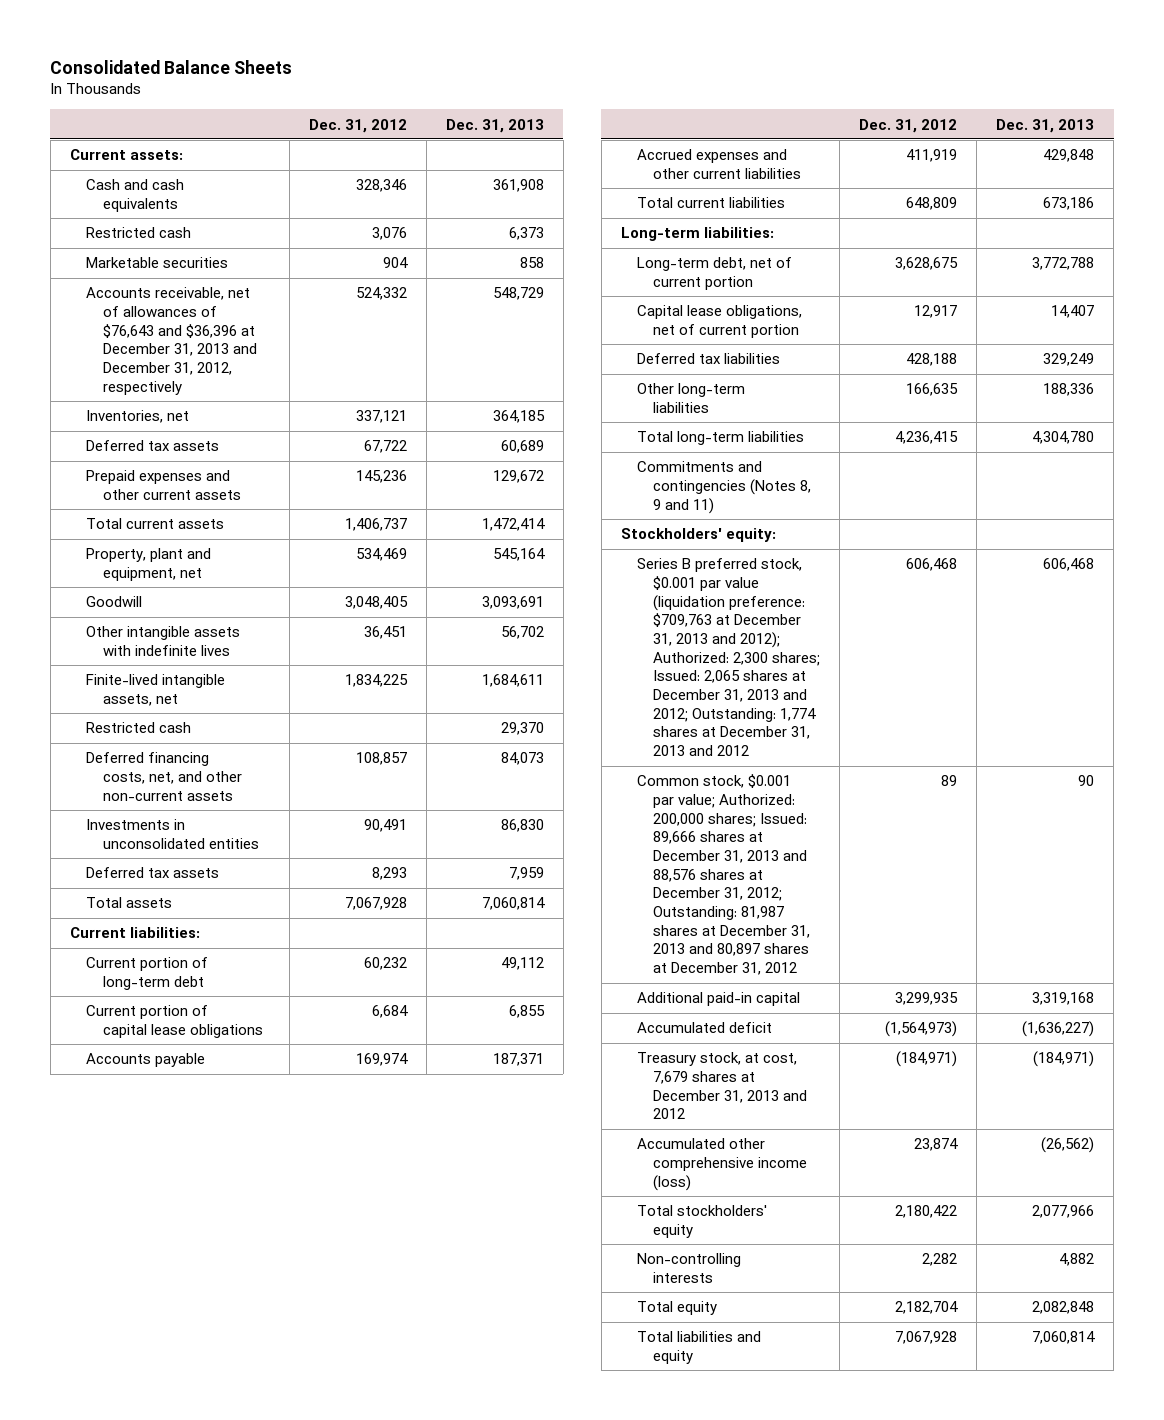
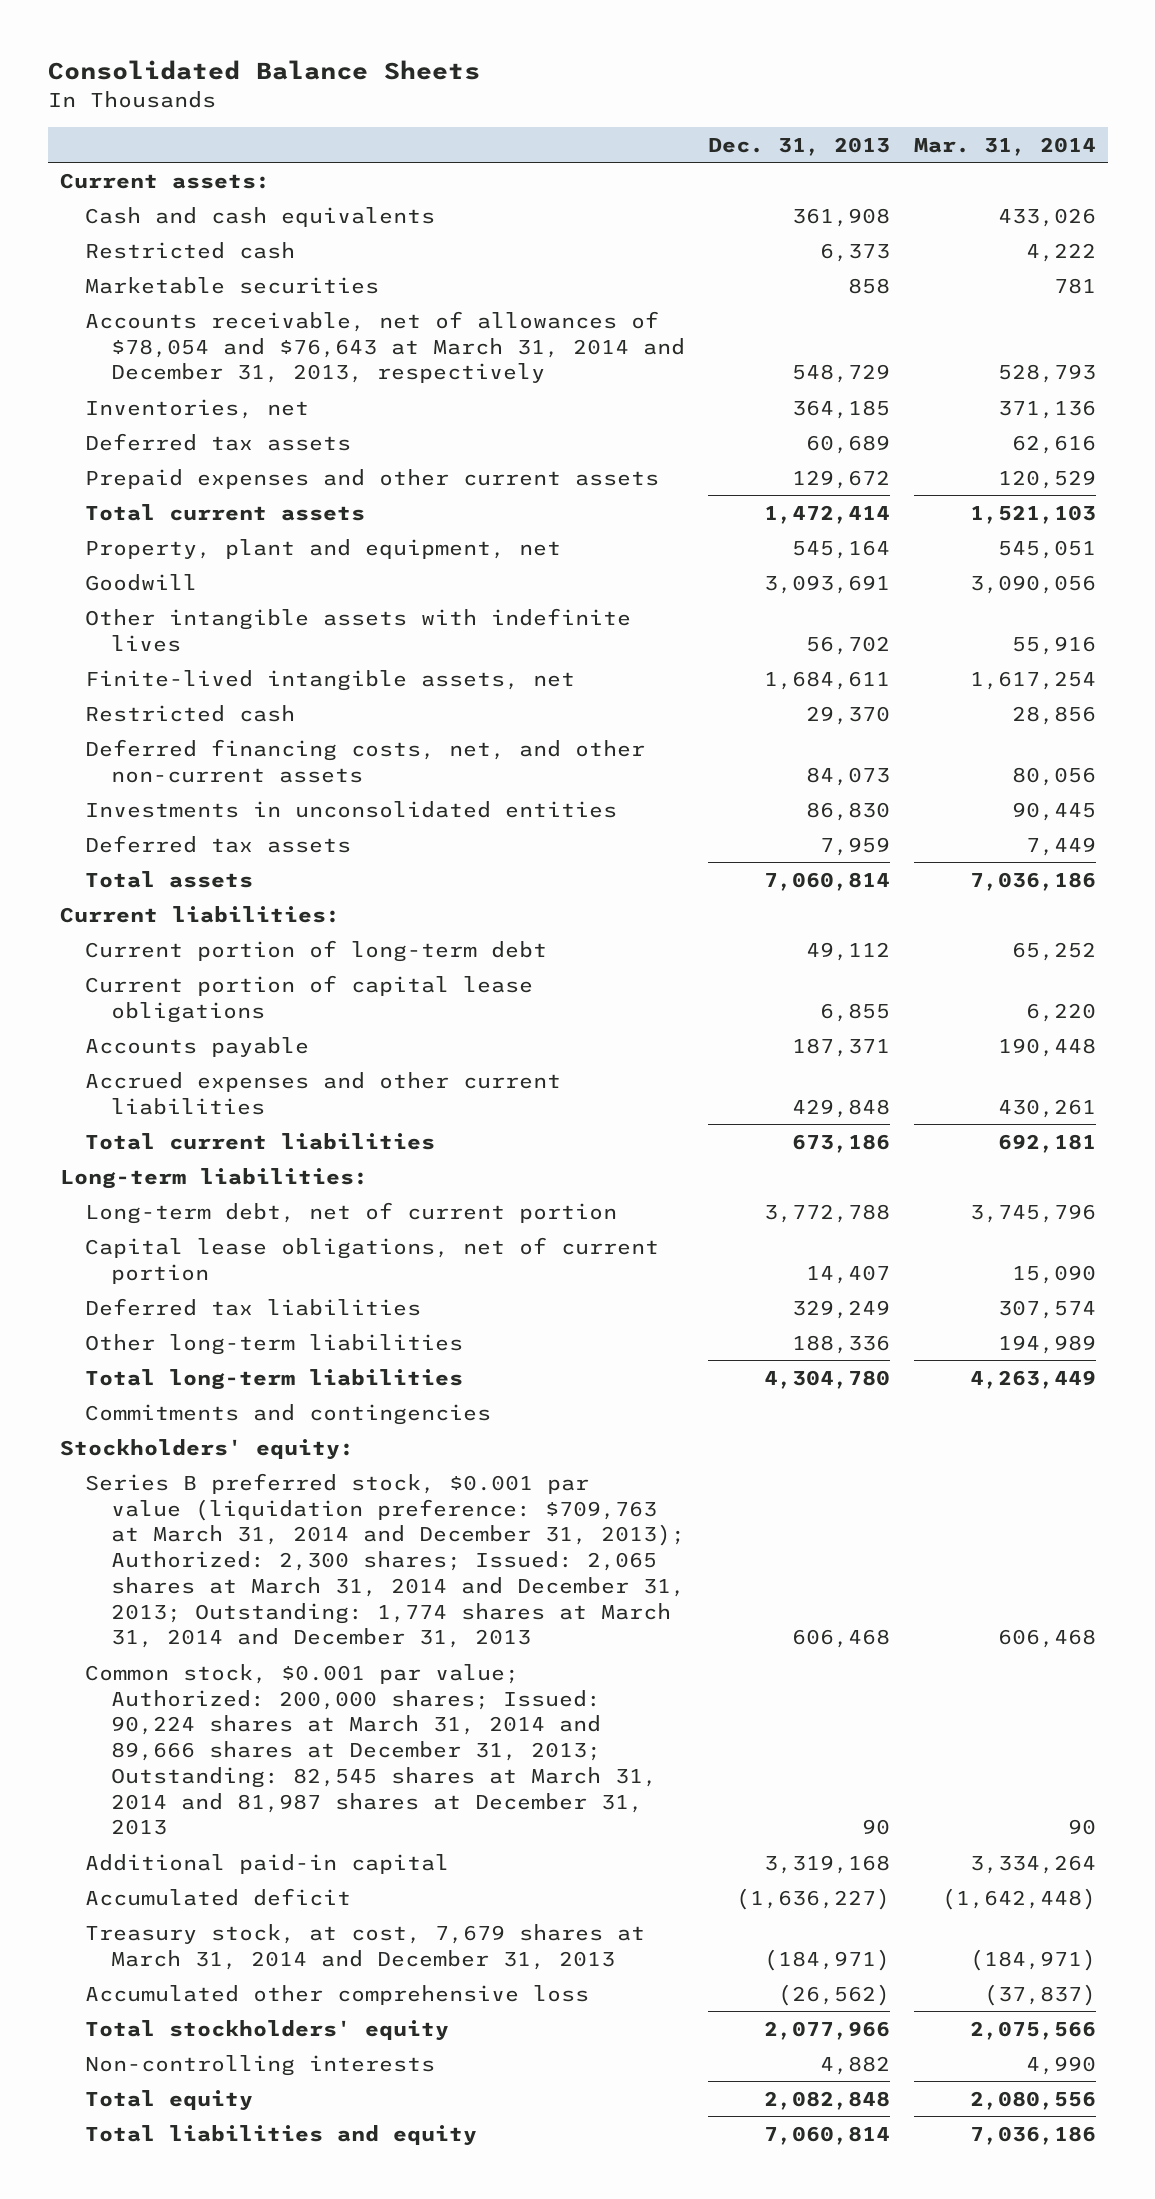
[308,118,407,133] Dec. 31, 2012 -> none
none -> [913,136,1096,156] Mar. 31, 2014
[86,287,257,395] Accounts receivable, net of allowances of $76,643 and $36,396 at December 31, 2013 and December 31, 2012, respectively -> [85,310,686,384] Accounts receivable, net of allowances of $78,054 and $76,643 at March 31, 2014 and December 31, 2013, respectively
[636,461,812,514] Commitments and contingencies (Notes 8, 9 and 11) -> [85,1403,492,1425] Commitments and contingencies
[636,558,821,757] Series B preferred stock, $0.001 par value (liquidation preference: $709,763 at December 31, 2013 and 2012); Authorized: 2,300 shares; Issued: 2,065 shares at December 31, 2013 and 2012; Outstanding: 1,774 shares at December 31, 2013 and 2012 -> [85,1472,686,1649] Series B preferred stock, $0.001 par value (liquidation preference: $709,763 at March 31, 2014 and December 31, 2013); Authorized: 2,300 shares; Issued: 2,065 shares at March 31, 2014 and December 31, 2013; Outstanding: 1,774 shares at March 31, 2014 and December 31, 2013
[636,774,811,976] Common stock, $0.001 par value; Authorized: 200,000 shares; Issued: 89,666 shares at December 31, 2013 and 88,576 shares at December 31, 2012; Outstanding: 81,987 shares at December 31, 2013 and 80,897 shares at December 31, 2012 -> [85,1663,658,1836] Common stock, $0.001 par value; Authorized: 200,000 shares; Issued: 90,224 shares at March 31, 2014 and 89,666 shares at December 31, 2013; Outstanding: 82,545 shares at March 31, 2014 and 81,987 shares at December 31, 2013
[636,1052,808,1120] Treasury stock, at cost, 7,679 shares at December 31, 2013 and 2012 -> [85,1923,646,1970] Treasury stock, at cost, 7,679 shares at March 31, 2014 and December 31, 2013
[636,1138,808,1191] Accumulated other comprehensive income (loss) -> [85,1984,590,2005] Accumulated other comprehensive loss

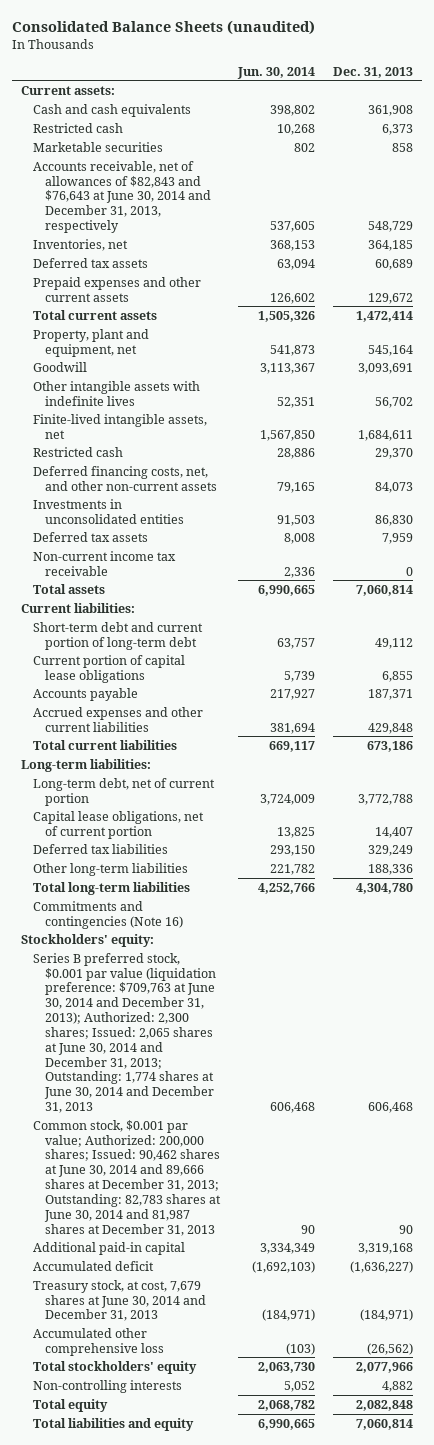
[47,60,480,81] Consolidated Balance Sheets -> [12,19,316,35] Consolidated Balance Sheets (unaudited)
[913,136,1096,156] Mar. 31, 2014 -> none
none -> [236,66,315,79] Jun. 30, 2014
[85,310,686,384] Accounts receivable, net of allowances of $78,054 and $76,643 at March 31, 2014 and December 31, 2013, respectively -> [32,160,211,234] Accounts receivable, net of allowances of $82,843 and $76,643 at June 30, 2014 and December 31, 2013, respectively
none -> [32,550,176,576] Non-current income tax receivable
[85,939,548,962] Current portion of long-term debt -> [32,621,203,650] Short-term debt and current portion of long-term debt
[85,1403,492,1425] Commitments and contingencies -> [32,900,183,929] Commitments and contingencies (Note 16)
[85,1472,686,1649] Series B preferred stock, $0.001 par value (liquidation preference: $709,763 at March 31, 2014 and December 31, 2013); Authorized: 2,300 shares; Issued: 2,065 shares at March 31, 2014 and December 31, 2013; Outstanding: 1,774 shares at March 31, 2014 and December 31, 2013 -> [32,952,216,1113] Series B preferred stock, $0.001 par value (liquidation preference: $709,763 at June 30, 2014 and December 31, 2013); Authorized: 2,300 shares; Issued: 2,065 shares at June 30, 2014 and December 31, 2013; Outstanding: 1,774 shares at June 30, 2014 and December 31, 2013
[85,1663,658,1836] Common stock, $0.001 par value; Authorized: 200,000 shares; Issued: 90,224 shares at March 31, 2014 and 89,666 shares at December 31, 2013; Outstanding: 82,545 shares at March 31, 2014 and 81,987 shares at December 31, 2013 -> [32,1119,221,1236] Common stock, $0.001 par value; Authorized: 200,000 shares; Issued: 90,462 shares at June 30, 2014 and 89,666 shares at December 31, 2013; Outstanding: 82,783 shares at June 30, 2014 and 81,987 shares at December 31, 2013
[85,1923,646,1970] Treasury stock, at cost, 7,679 shares at March 31, 2014 and December 31, 2013 -> [32,1279,206,1322] Treasury stock, at cost, 7,679 shares at June 30, 2014 and December 31, 2013

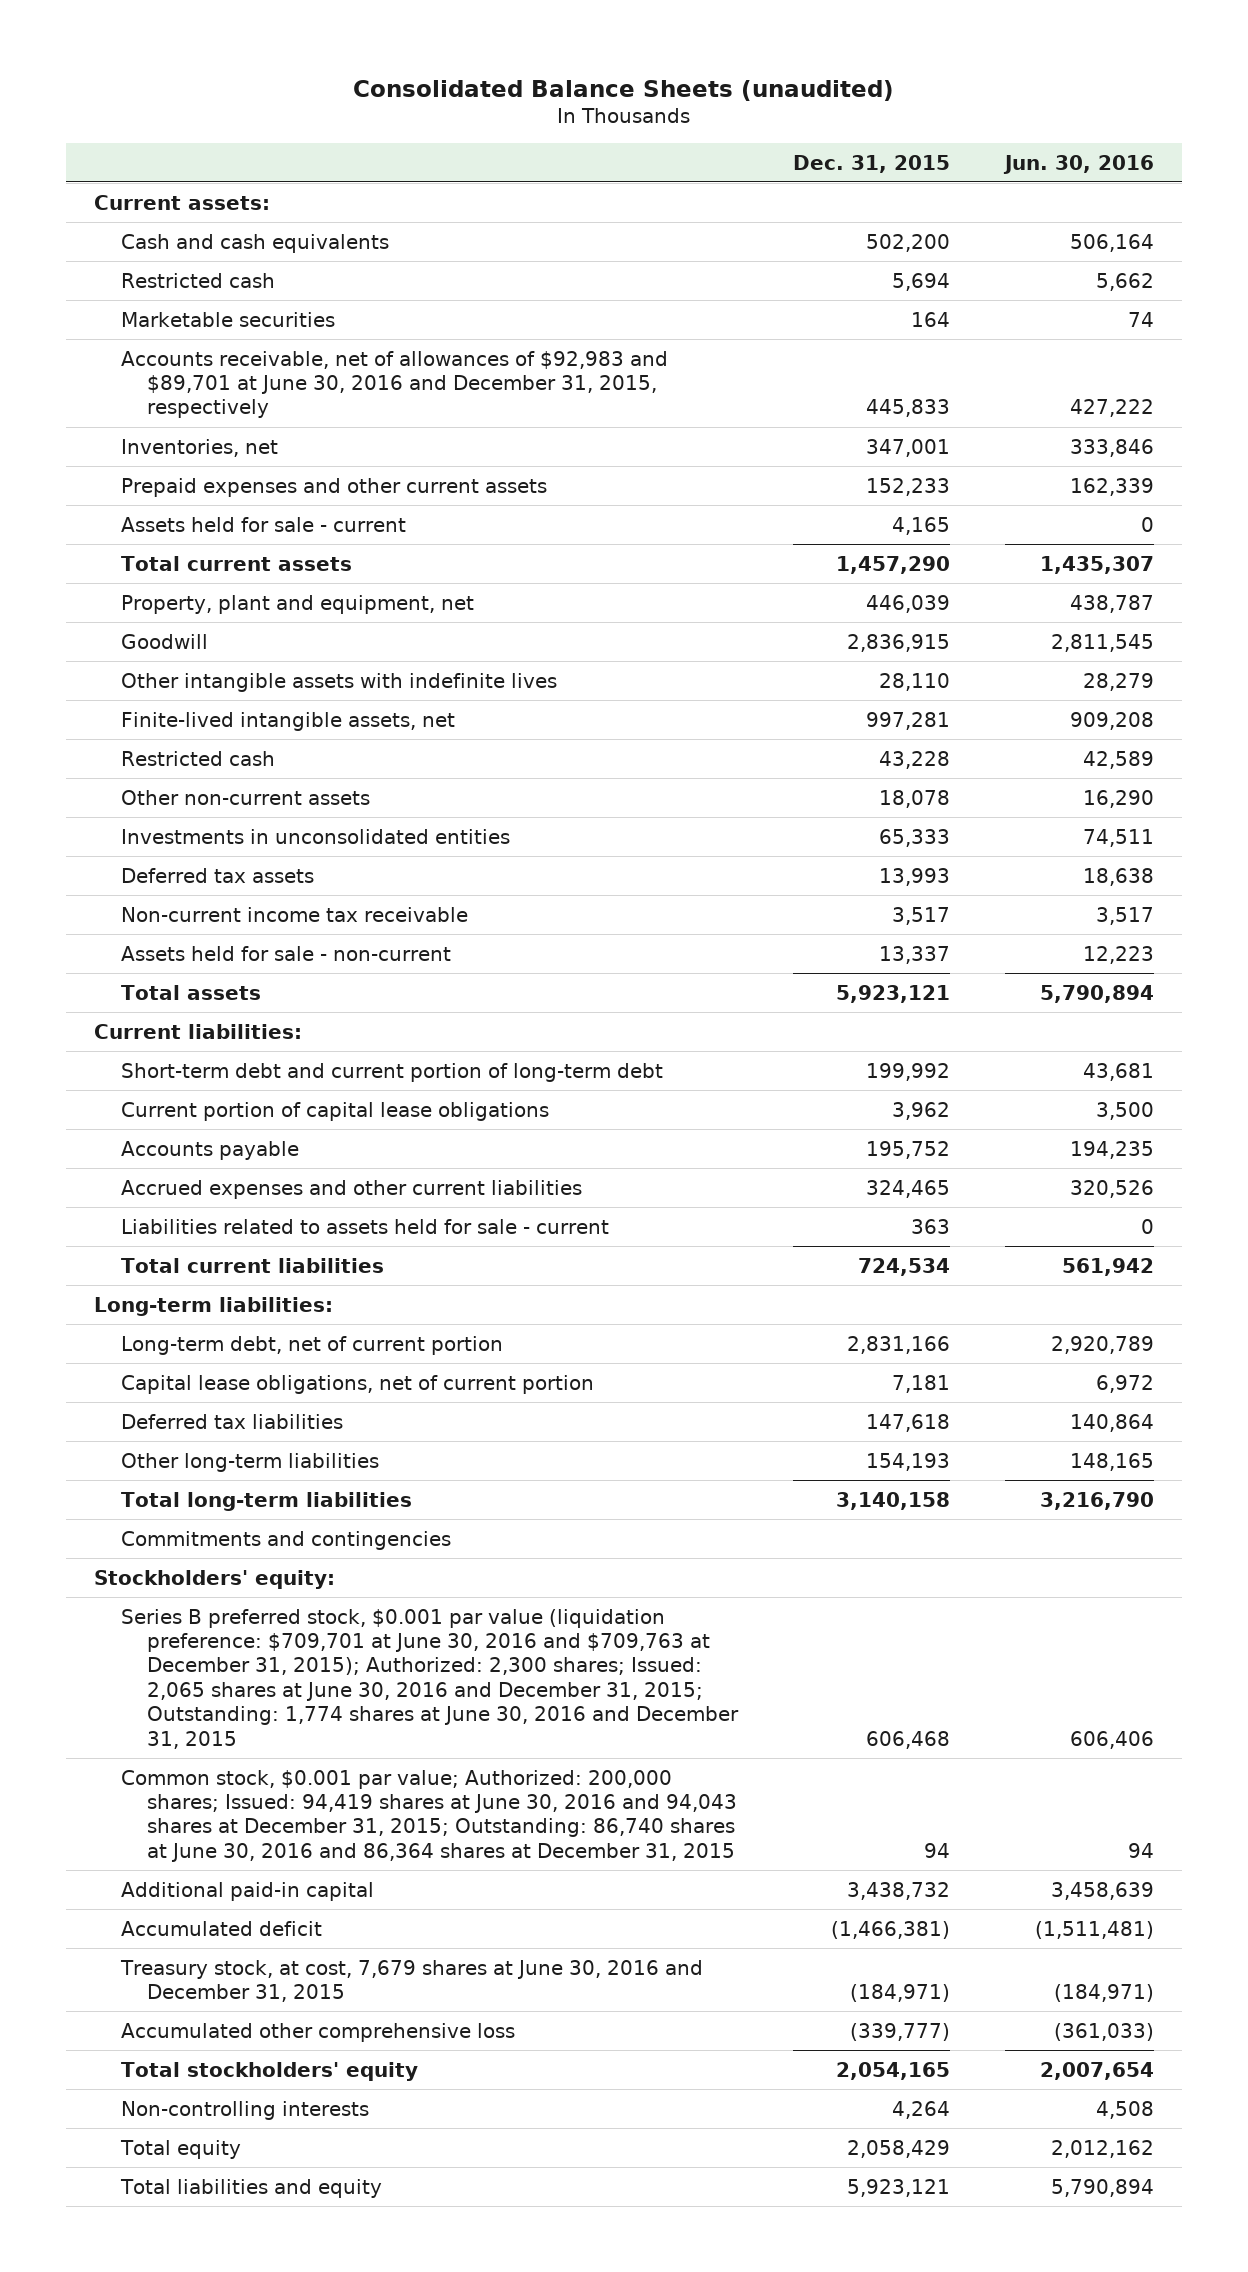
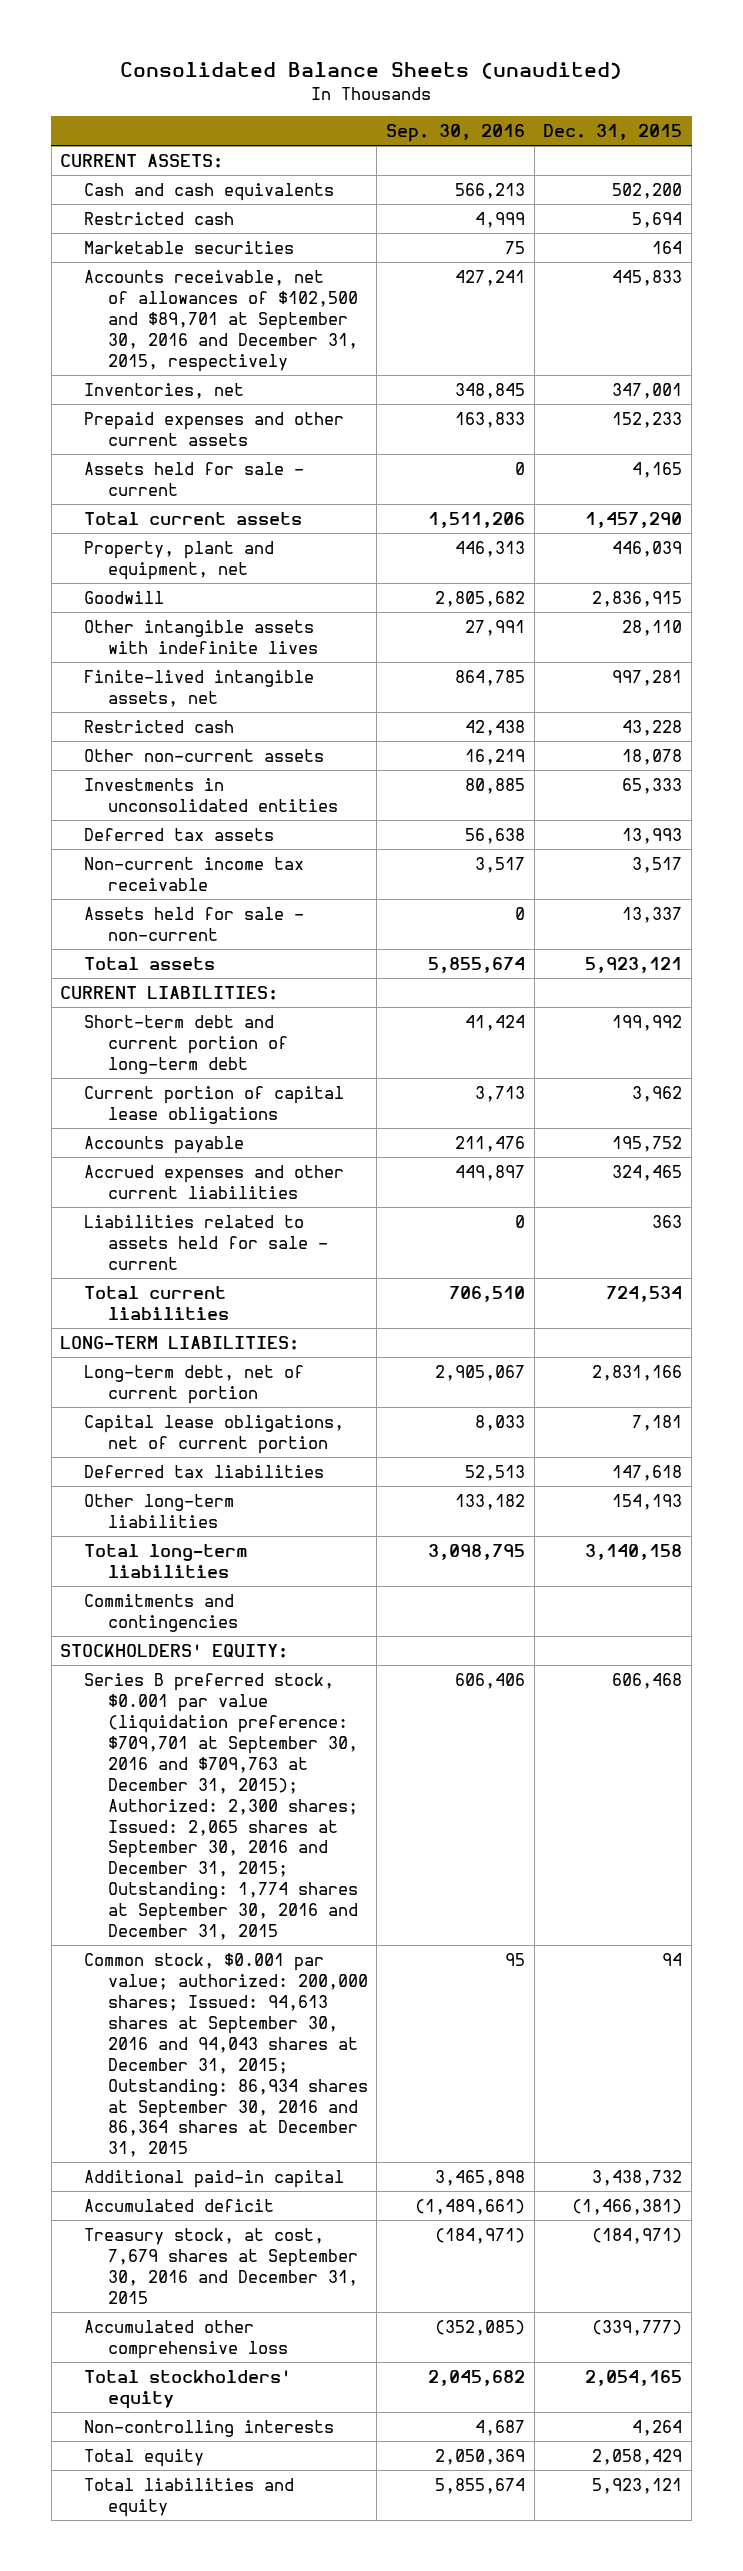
[1003,154,1155,174] Jun. 30, 2016 -> none
none -> [386,124,526,143] Sep. 30, 2016
[93,194,270,210] Current assets: -> [60,153,224,168] CURRENT ASSETS:
[120,350,668,419] Accounts receivable, net of allowances of $92,983 and $89,701 at June 30, 2016 and December 31, 2015, respectively -> [84,269,358,372] Accounts receivable, net of allowances of $102,500 and $89,701 at September 30, 2016 and December 31, 2015, respectively
[93,1023,302,1039] Current liabilities: -> [60,985,279,1000] CURRENT LIABILITIES:
[93,1296,333,1316] Long-term liabilities: -> [60,1335,300,1350] LONG-TERM LIABILITIES:
[93,1569,335,1589] Stockholders' equity: -> [60,1643,289,1658] STOCKHOLDERS' EQUITY:
[120,1608,740,1749] Series B preferred stock, $0.001 par value (liquidation preference: $709,701 at June 30, 2016 and $709,763 at December 31, 2015); Authorized: 2,300 shares; Issued: 2,065 shares at June 30, 2016 and December 31, 2015; Outstanding: 1,774 shares at June 30, 2016 and December 31, 2015 -> [84,1672,358,1941] Series B preferred stock, $0.001 par value (liquidation preference: $709,701 at September 30, 2016 and $709,763 at December 31, 2015); Authorized: 2,300 shares; Issued: 2,065 shares at September 30, 2016 and December 31, 2015; Outstanding: 1,774 shares at September 30, 2016 and December 31, 2015
[120,1769,738,1862] Common stock, $0.001 par value; Authorized: 200,000 shares; Issued: 94,419 shares at June 30, 2016 and 94,043 shares at December 31, 2015; Outstanding: 86,740 shares at June 30, 2016 and 86,364 shares at December 31, 2015 -> [84,1952,368,2158] Common stock, $0.001 par value; authorized: 200,000 shares; Issued: 94,613 shares at September 30, 2016 and 94,043 shares at December 31, 2015; Outstanding: 86,934 shares at September 30, 2016 and 86,364 shares at December 31, 2015
[119,1959,703,2003] Treasury stock, at cost, 7,679 shares at June 30, 2016 and December 31, 2015 -> [84,2227,358,2304] Treasury stock, at cost, 7,679 shares at September 30, 2016 and December 31, 2015

